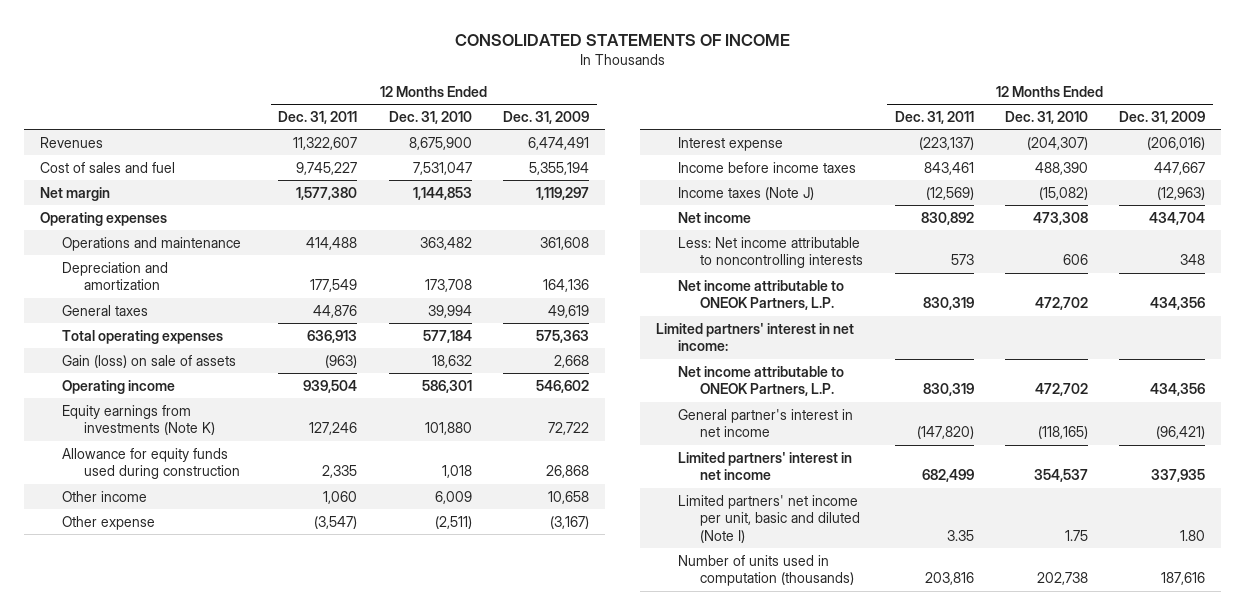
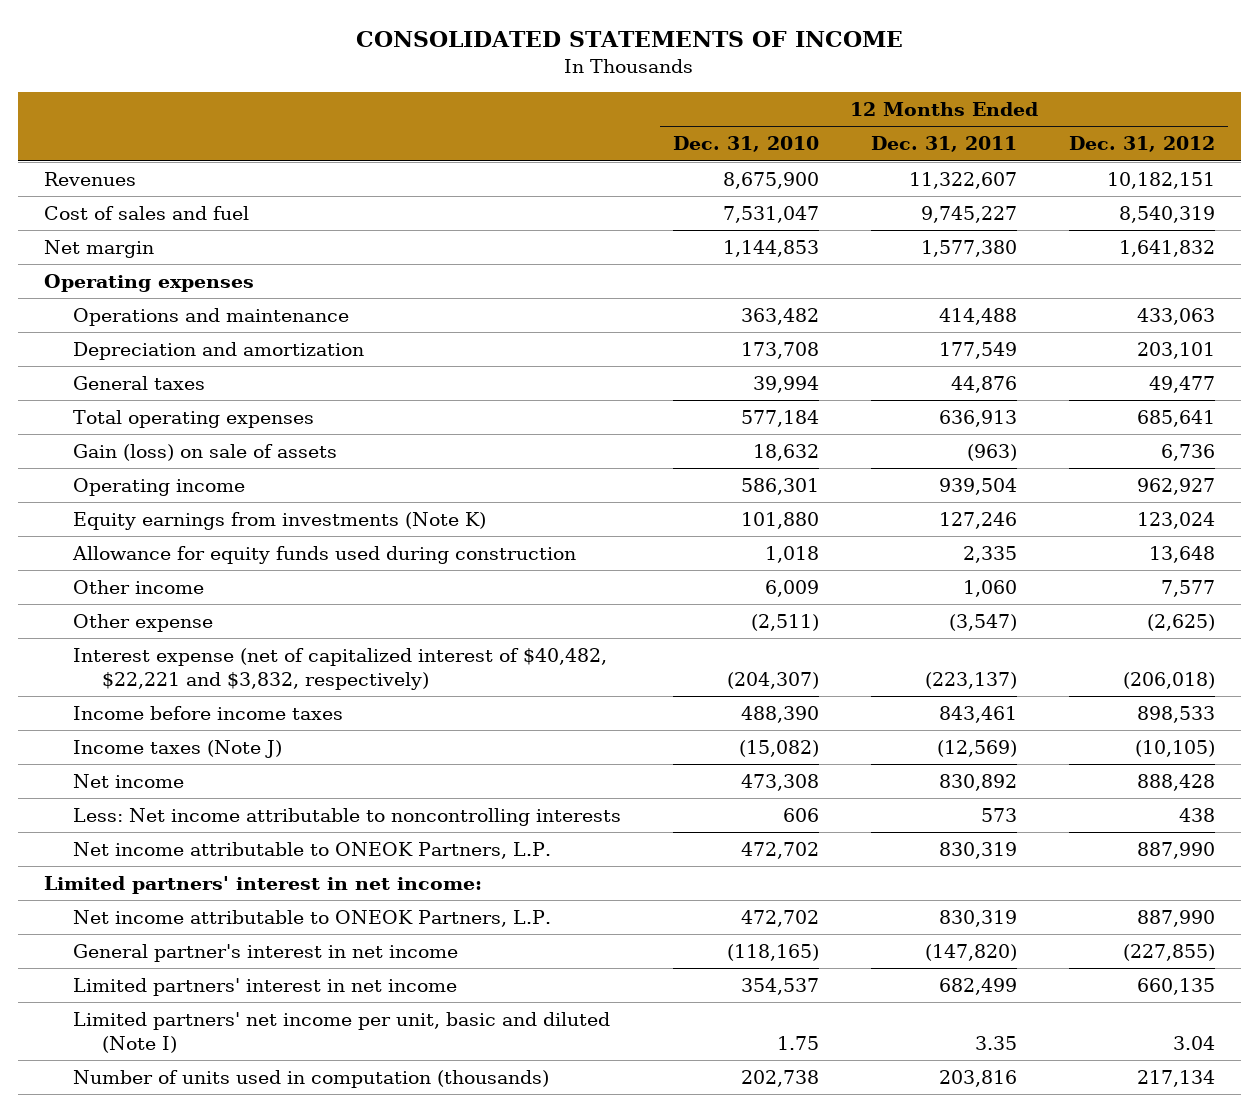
[503,111,590,125] Dec. 31, 2009 -> none
none -> [1068,136,1215,153] Dec. 31, 2012
[678,136,784,151] Interest expense -> [72,648,607,690] Interest expense (net of capitalized interest of $40,482, $22,221 and $3,832, respectively)

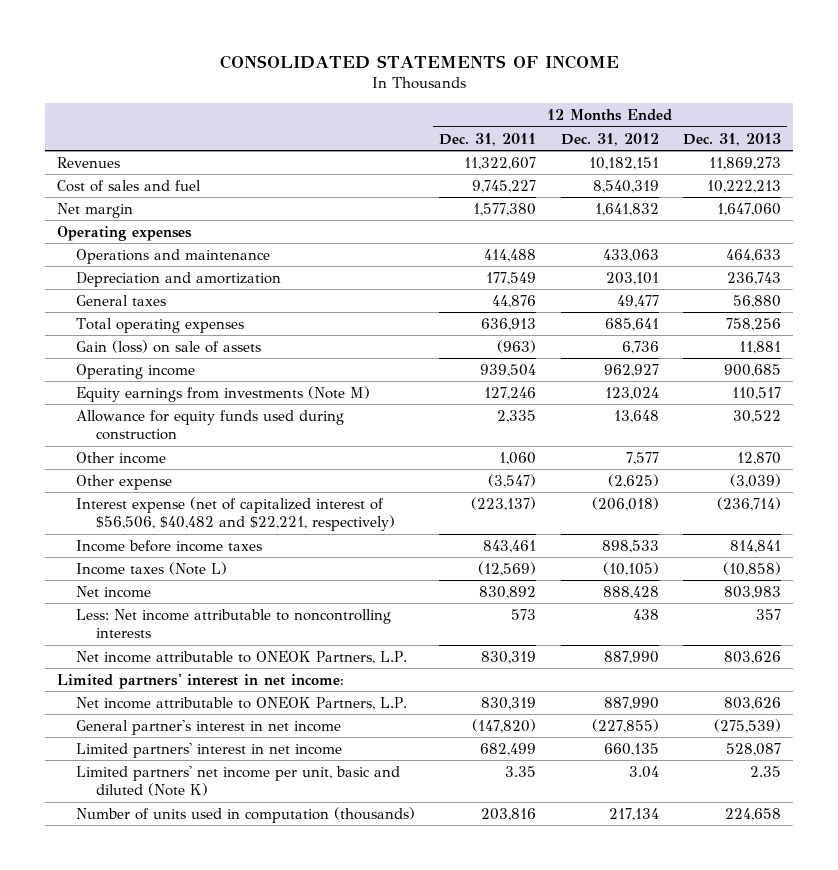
[672,136,819,153] Dec. 31, 2010 -> none
none -> [683,132,782,146] Dec. 31, 2013
[72,512,486,531] Equity earnings from investments (Note K) -> [76,385,371,402] Equity earnings from investments (Note M)
[72,648,607,690] Interest expense (net of capitalized interest of $40,482, $22,221 and $3,832, respectively) -> [76,496,395,532] Interest expense (net of capitalized interest of $56,506, $40,482 and $22,221, respectively)
[72,740,282,759] Income taxes (Note J) -> [76,561,228,575] Income taxes (Note L)
[72,1012,610,1053] Limited partners' net income per unit, basic and diluted (Note I) -> [76,765,401,797] Limited partners' net income per unit, basic and diluted (Note K)

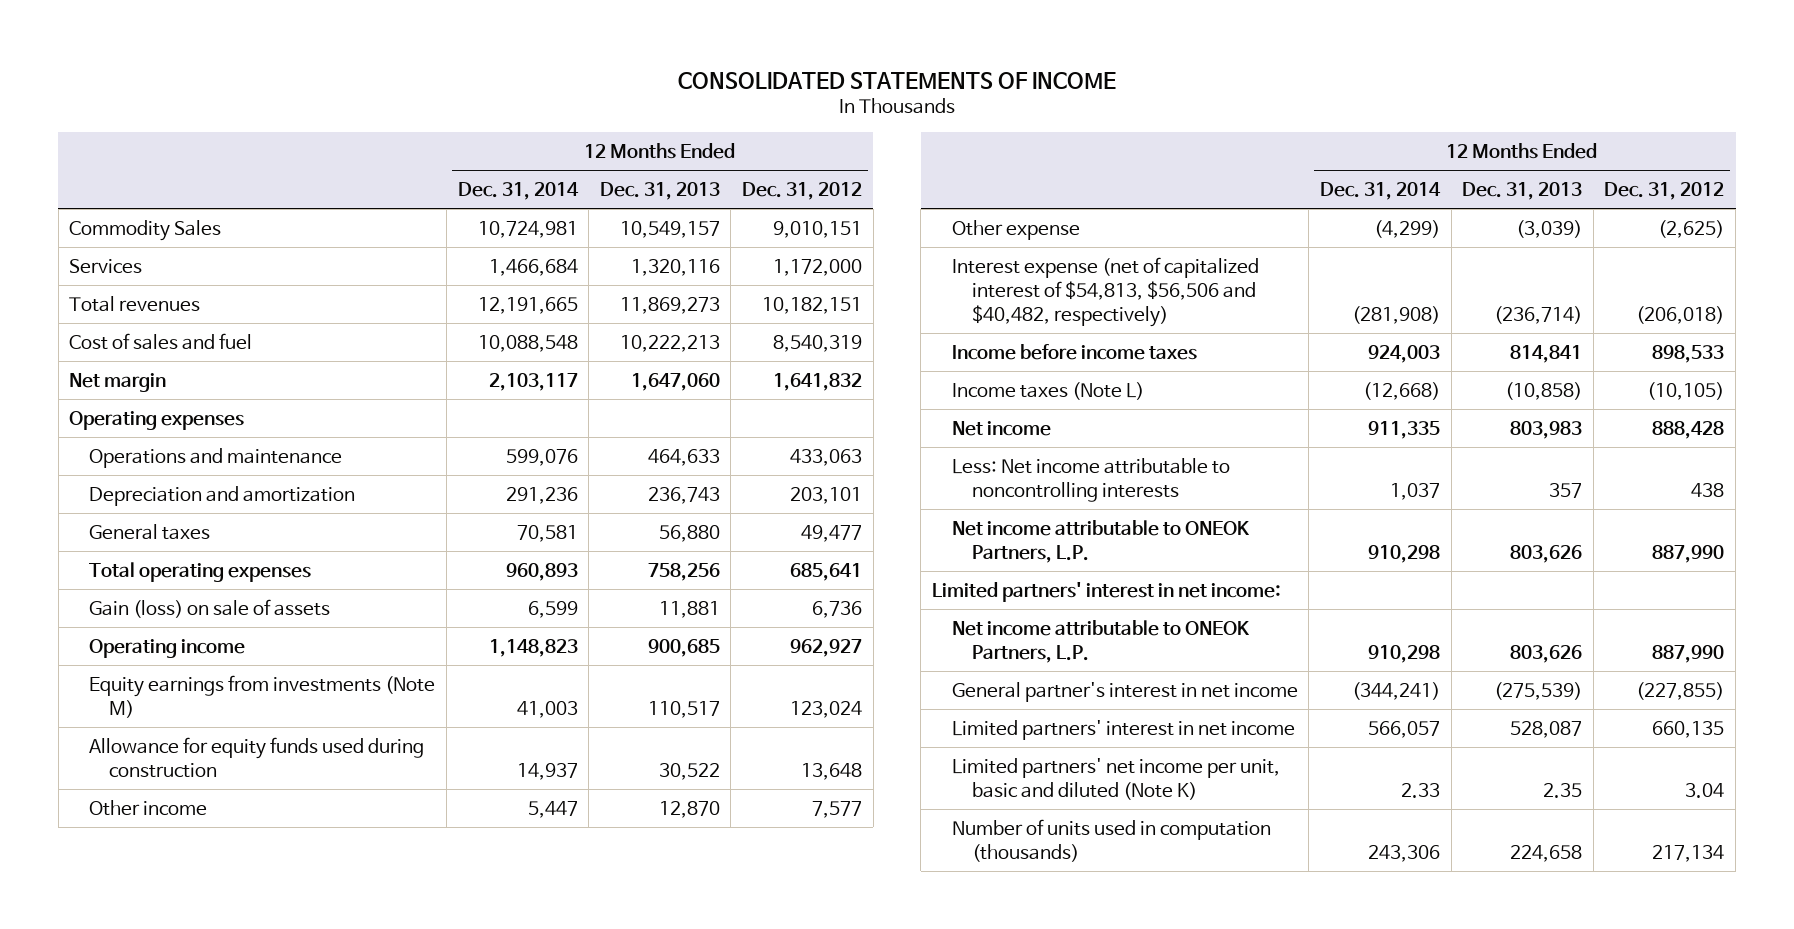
[439,132,537,146] Dec. 31, 2011 -> none
none -> [457,181,579,200] Dec. 31, 2014
none -> [69,219,222,241] Commodity Sales
none -> [69,258,143,274] Services
[56,156,120,168] Revenues -> [69,295,201,312] Total revenues
[76,496,395,532] Interest expense (net of capitalized interest of $56,506, $40,482 and $22,221, respectively) -> [951,256,1259,327] Interest expense (net of capitalized interest of $54,813, $56,506 and $40,482, respectively)

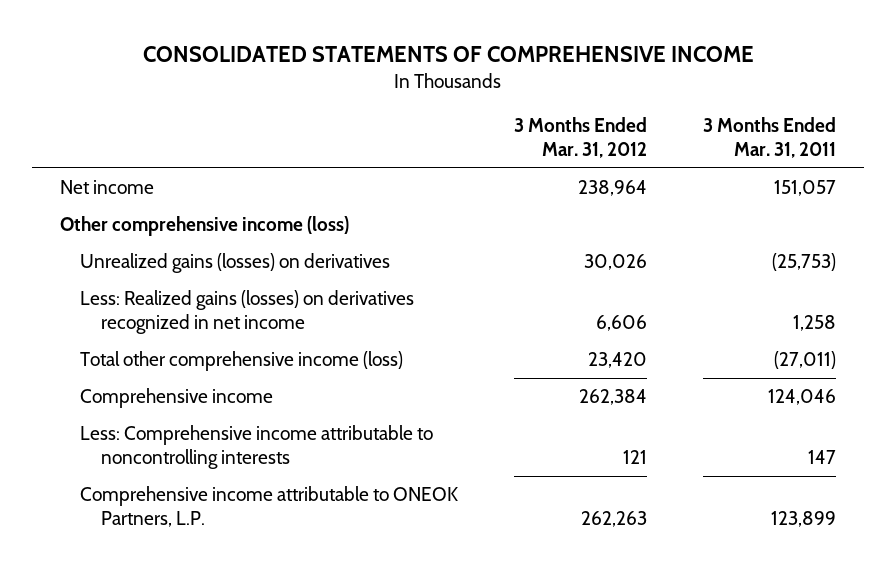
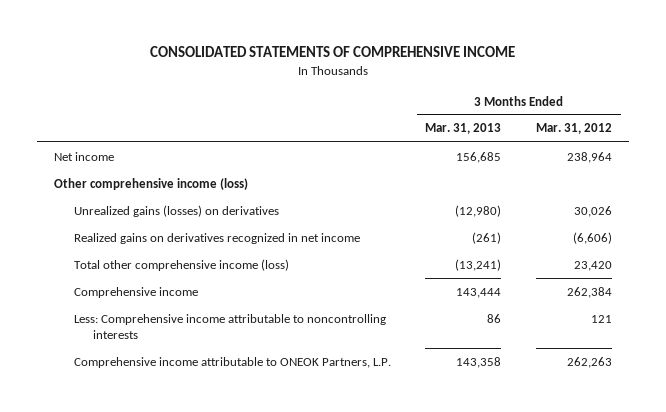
[703,116,837,159] 3 Months Ended Mar. 31, 2011 -> none
none -> [425,123,502,135] Mar. 31, 2013
[80,289,415,335] Less: Realized gains (losses) on derivatives recognized in net income -> [73,232,360,244] Realized gains on derivatives recognized in net income
[596,315,648,332] 6,606 -> [572,231,612,244] (6,606)

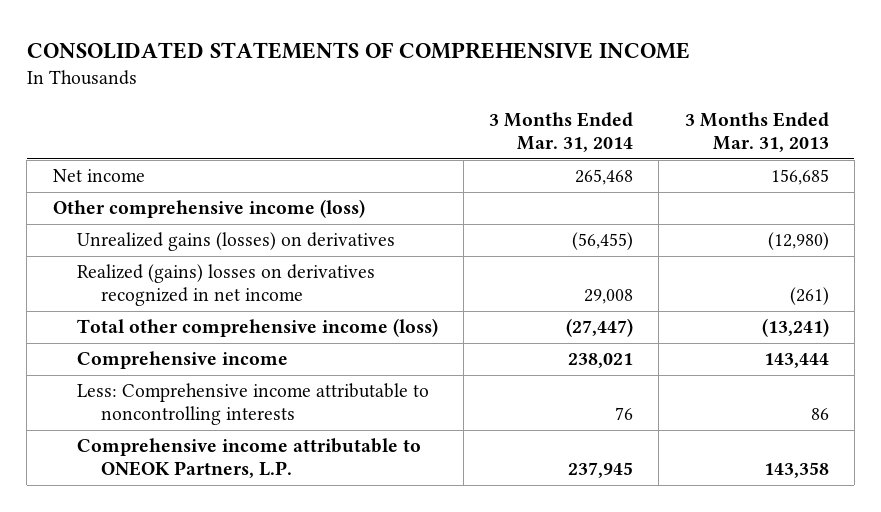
[535,123,612,135] Mar. 31, 2012 -> none
none -> [489,112,634,153] 3 Months Ended Mar. 31, 2014
[73,232,360,244] Realized gains on derivatives recognized in net income -> [76,264,375,307] Realized (gains) losses on derivatives recognized in net income

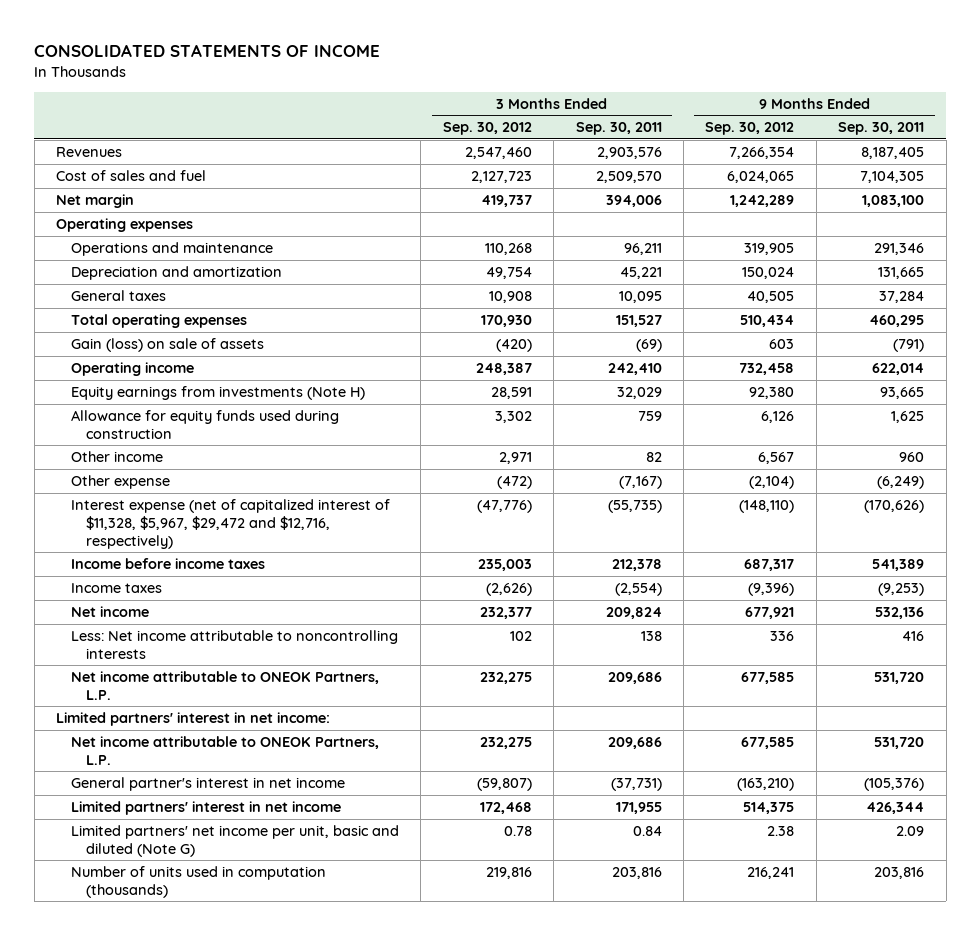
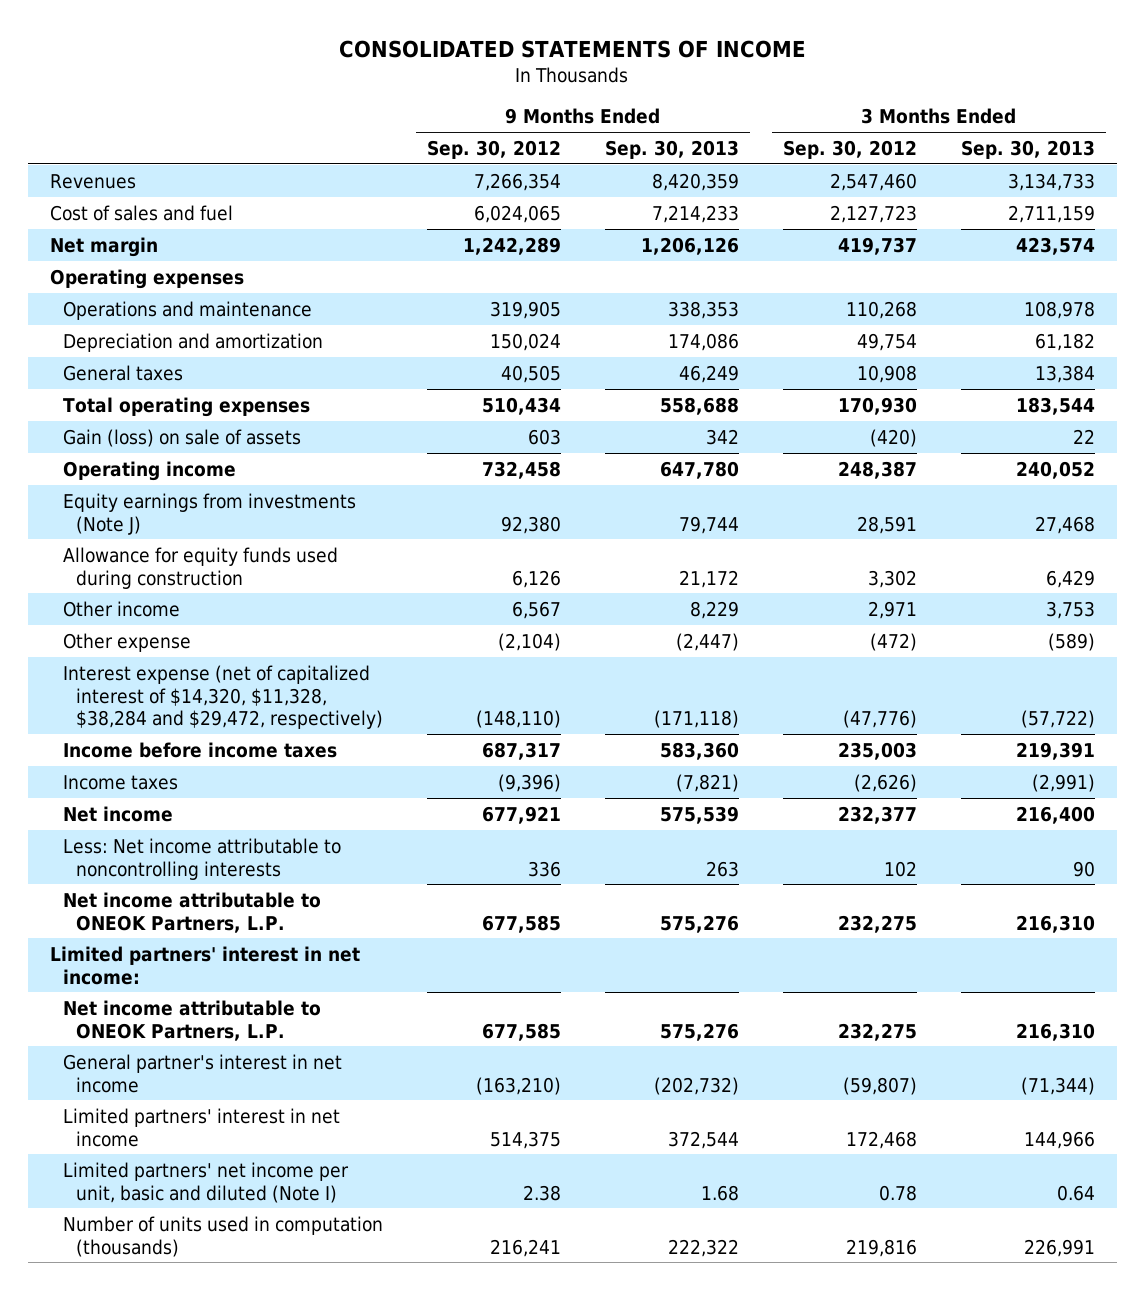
[575,122,662,136] Sep. 30, 2011 -> none
[838,122,925,136] Sep. 30, 2011 -> none
none -> [604,139,739,159] Sep. 30, 2013
none -> [960,139,1095,159] Sep. 30, 2013
[70,386,365,401] Equity earnings from investments (Note H) -> [62,492,356,535] Equity earnings from investments (Note J)
[70,499,390,549] Interest expense (net of capitalized interest of $11,328, $5,967, $29,472 and $12,716, respectively) -> [62,664,384,730] Interest expense (net of capitalized interest of $14,320, $11,328, $38,284 and $29,472, respectively)
[70,825,399,857] Limited partners' net income per unit, basic and diluted (Note G) -> [62,1161,349,1203] Limited partners' net income per unit, basic and diluted (Note I)

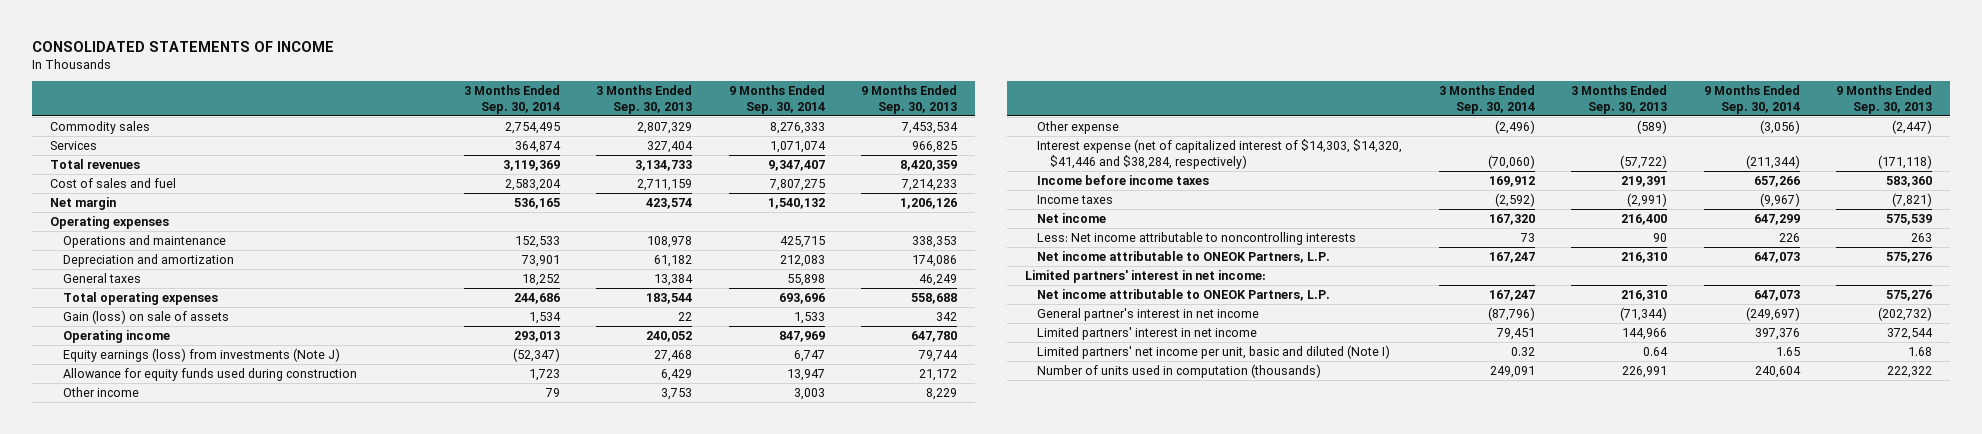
[427,139,562,159] Sep. 30, 2012 -> none
[782,139,917,159] Sep. 30, 2012 -> none
none -> [464,85,561,114] 3 Months Ended Sep. 30, 2014
none -> [728,85,825,114] 9 Months Ended Sep. 30, 2014
none -> [50,120,151,134] Commodity sales
none -> [50,140,98,150] Services
[49,173,136,189] Revenues -> [50,158,141,169] Total revenues
[62,492,356,535] Equity earnings from investments (Note J) -> [62,347,340,362] Equity earnings (loss) from investments (Note J)
[62,664,384,730] Interest expense (net of capitalized interest of $14,320, $11,328, $38,284 and $29,472, respectively) -> [1037,138,1403,169] Interest expense (net of capitalized interest of $14,303, $14,320, $41,446 and $38,284, respectively)

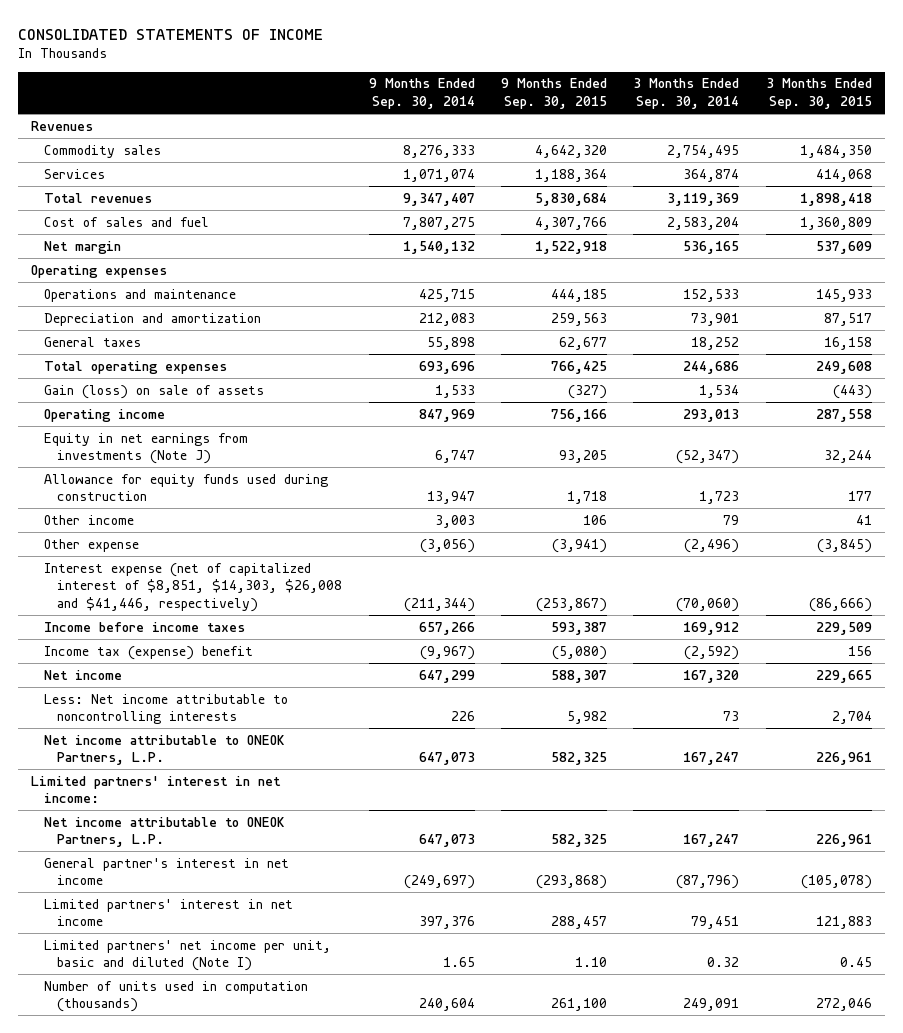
[596,85,693,114] 3 Months Ended Sep. 30, 2013 -> none
[861,85,958,114] 9 Months Ended Sep. 30, 2013 -> none
none -> [501,78,608,110] 9 Months Ended Sep. 30, 2015
none -> [765,78,872,110] 3 Months Ended Sep. 30, 2015
none -> [31,120,94,131] Revenues
[62,347,340,362] Equity earnings (loss) from investments (Note J) -> [44,432,249,465] Equity in net earnings from investments (Note J)
[1037,138,1403,169] Interest expense (net of capitalized interest of $14,303, $14,320, $41,446 and $38,284, respectively) -> [44,562,343,613] Interest expense (net of capitalized interest of $8,851, $14,303, $26,008 and $41,446, respectively)
[1037,194,1114,204] Income taxes -> [44,645,254,660] Income tax (expense) benefit

